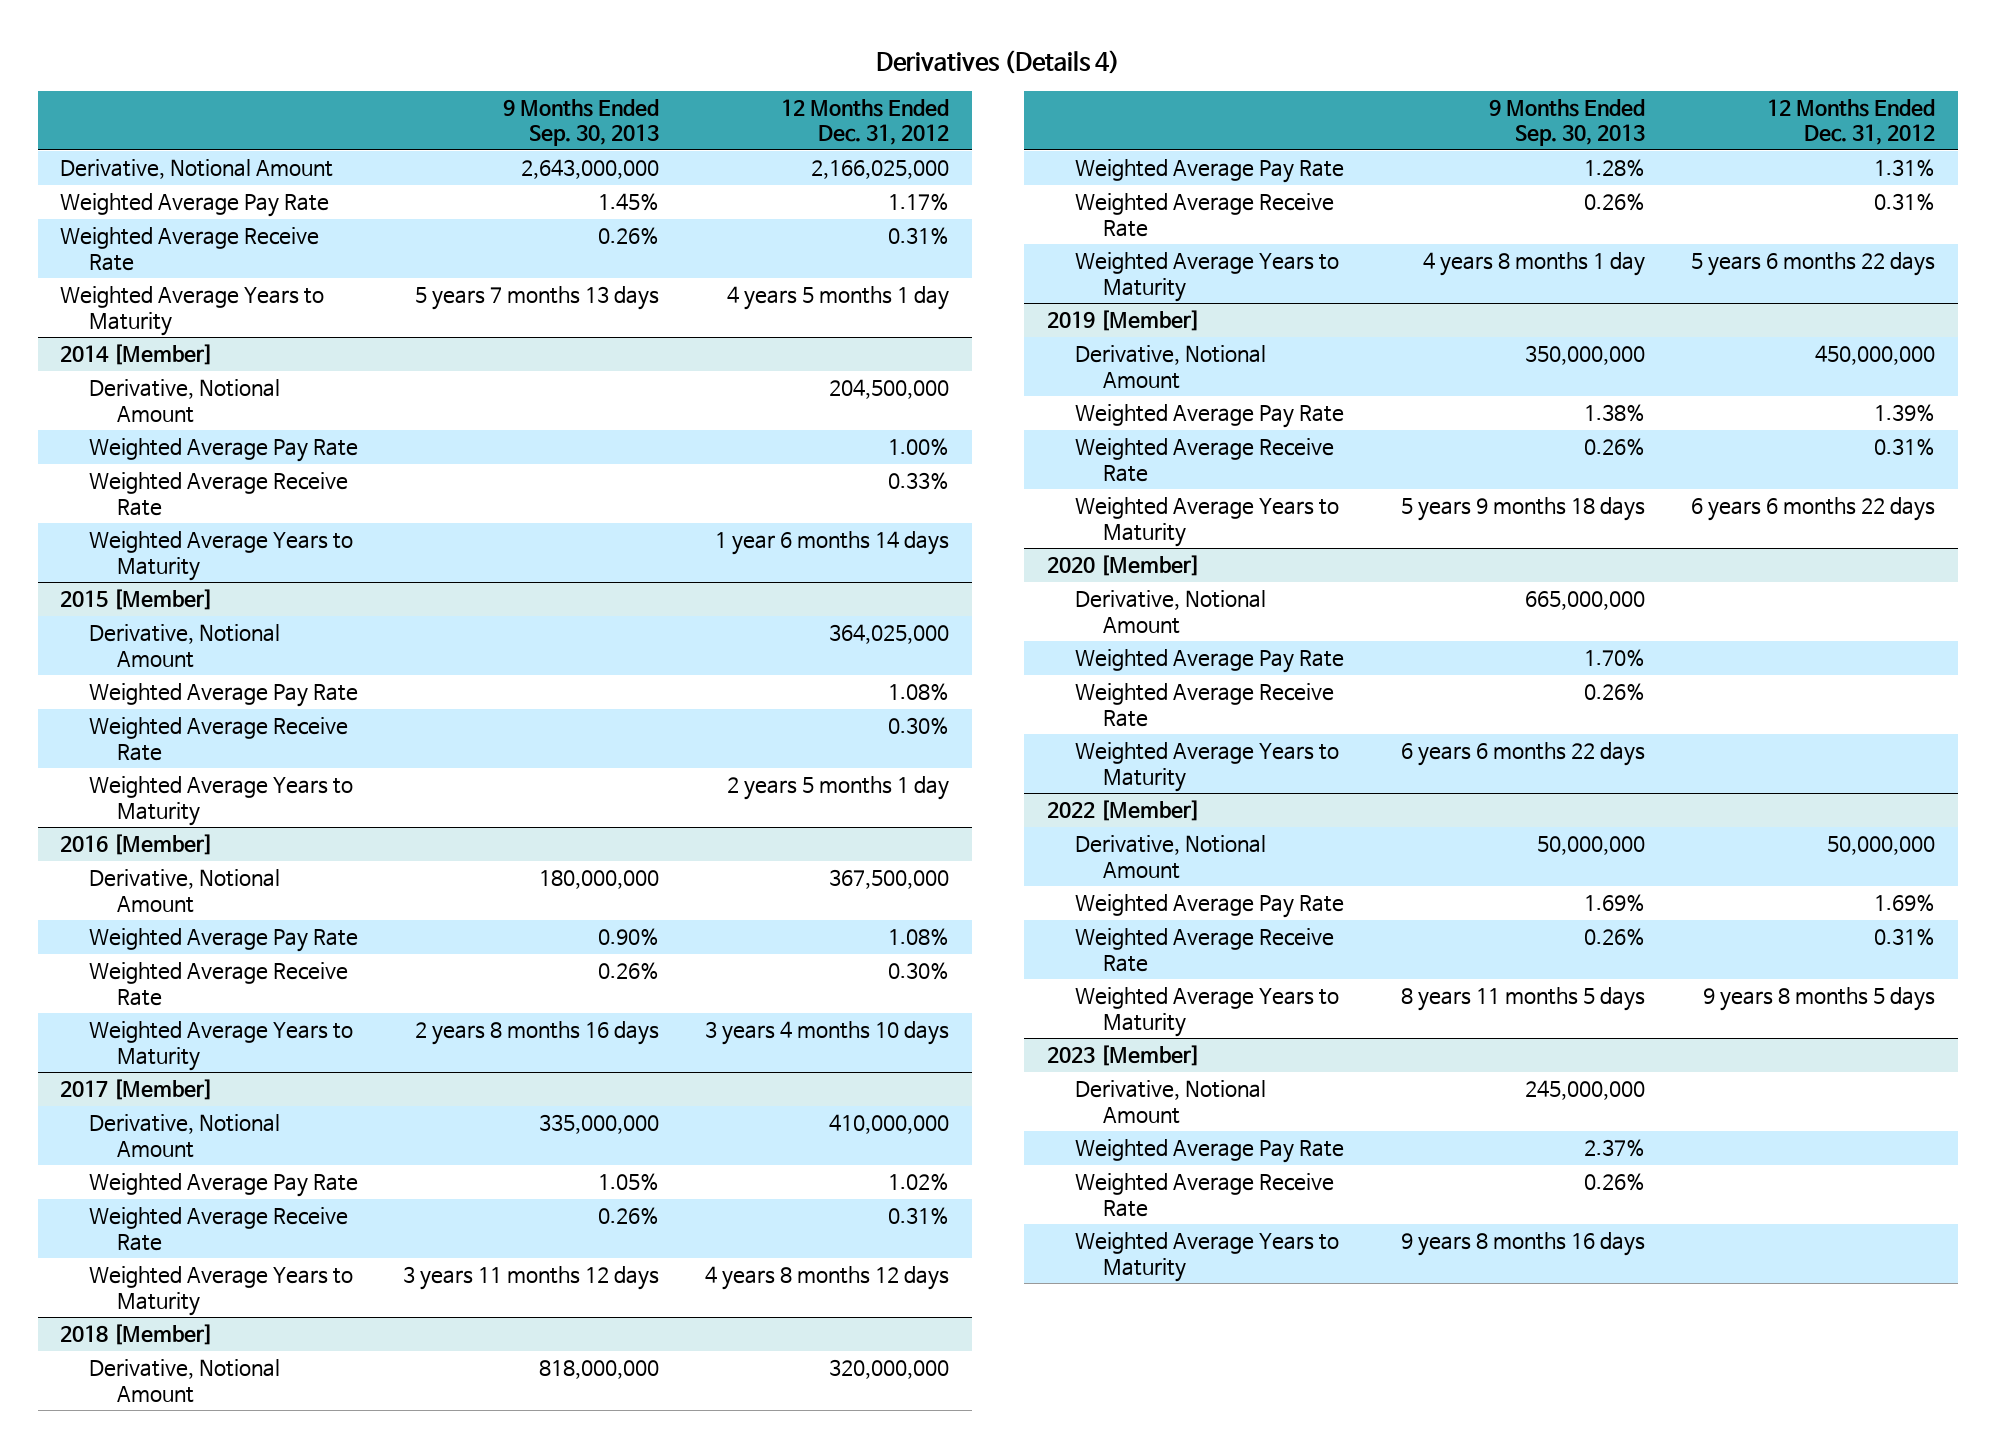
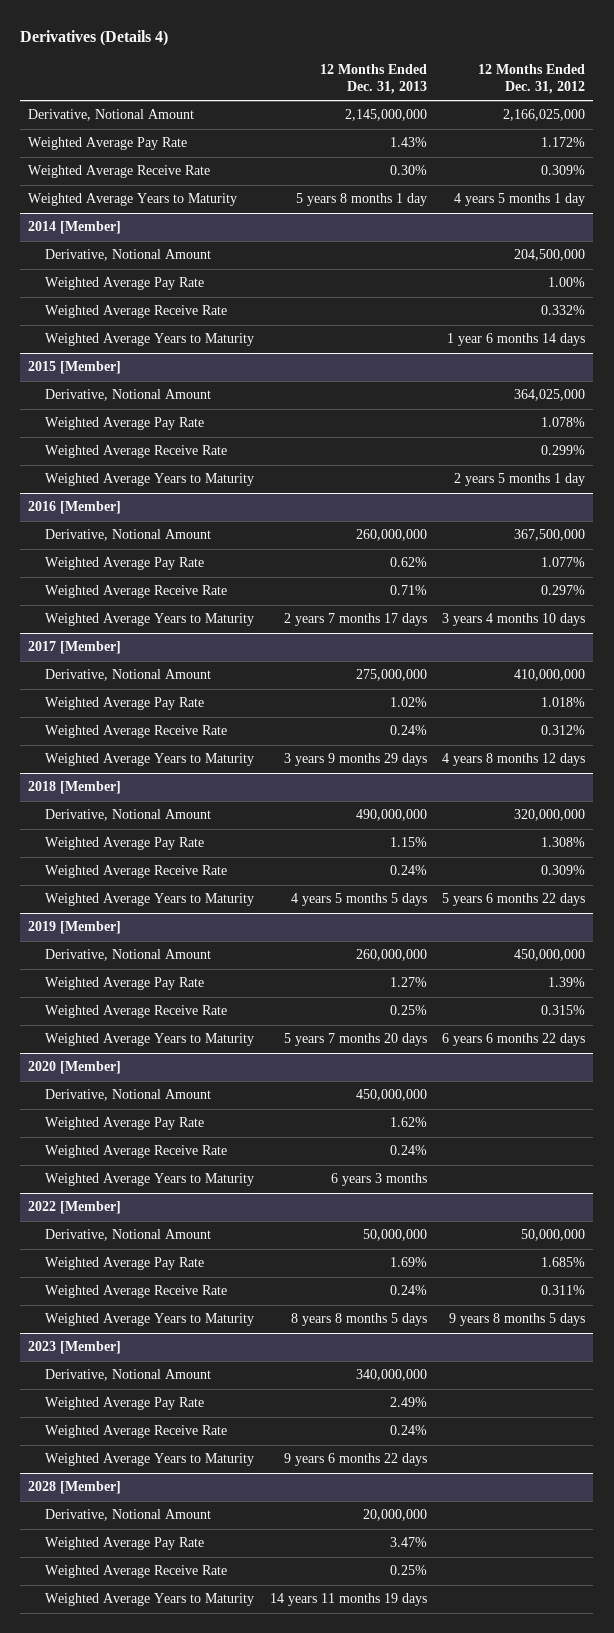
[503,98,660,147] 9 Months Ended Sep. 30, 2013 -> none
none -> [319,64,427,94] 12 Months Ended Dec. 31, 2013
[888,193,950,212] 1.17% -> [541,137,586,148] 1.172%
[888,227,950,246] 0.31% -> [541,165,586,176] 0.309%
[888,472,950,491] 0.33% -> [541,305,586,316] 0.332%
[888,683,950,702] 1.08% -> [541,417,586,428] 1.078%
[888,717,950,736] 0.30% -> [541,445,586,456] 0.299%
[888,928,950,947] 1.08% -> [541,557,586,568] 1.077%
[888,962,950,981] 0.30% -> [541,585,586,596] 0.297%
[888,1173,950,1192] 1.02% -> [541,697,586,708] 1.018%
[888,1207,950,1226] 0.31% -> [541,725,586,736] 0.312%
[1874,159,1936,178] 1.31% -> [541,837,586,848] 1.308%
[1874,193,1936,212] 0.31% -> [541,865,586,876] 0.309%
[1874,438,1936,457] 0.31% -> [541,1005,586,1016] 0.315%
[1874,894,1936,913] 1.69% -> [541,1257,586,1268] 1.685%
[1874,928,1936,947] 0.31% -> [541,1285,586,1296] 0.311%
none -> [28,1481,122,1495] 2028 [Member]
none -> [45,1509,212,1522] Derivative, Notional Amount
none -> [45,1537,205,1551] Weighted Average Pay Rate
none -> [45,1565,228,1579] Weighted Average Receive Rate
none -> [45,1593,255,1607] Weighted Average Years to Maturity

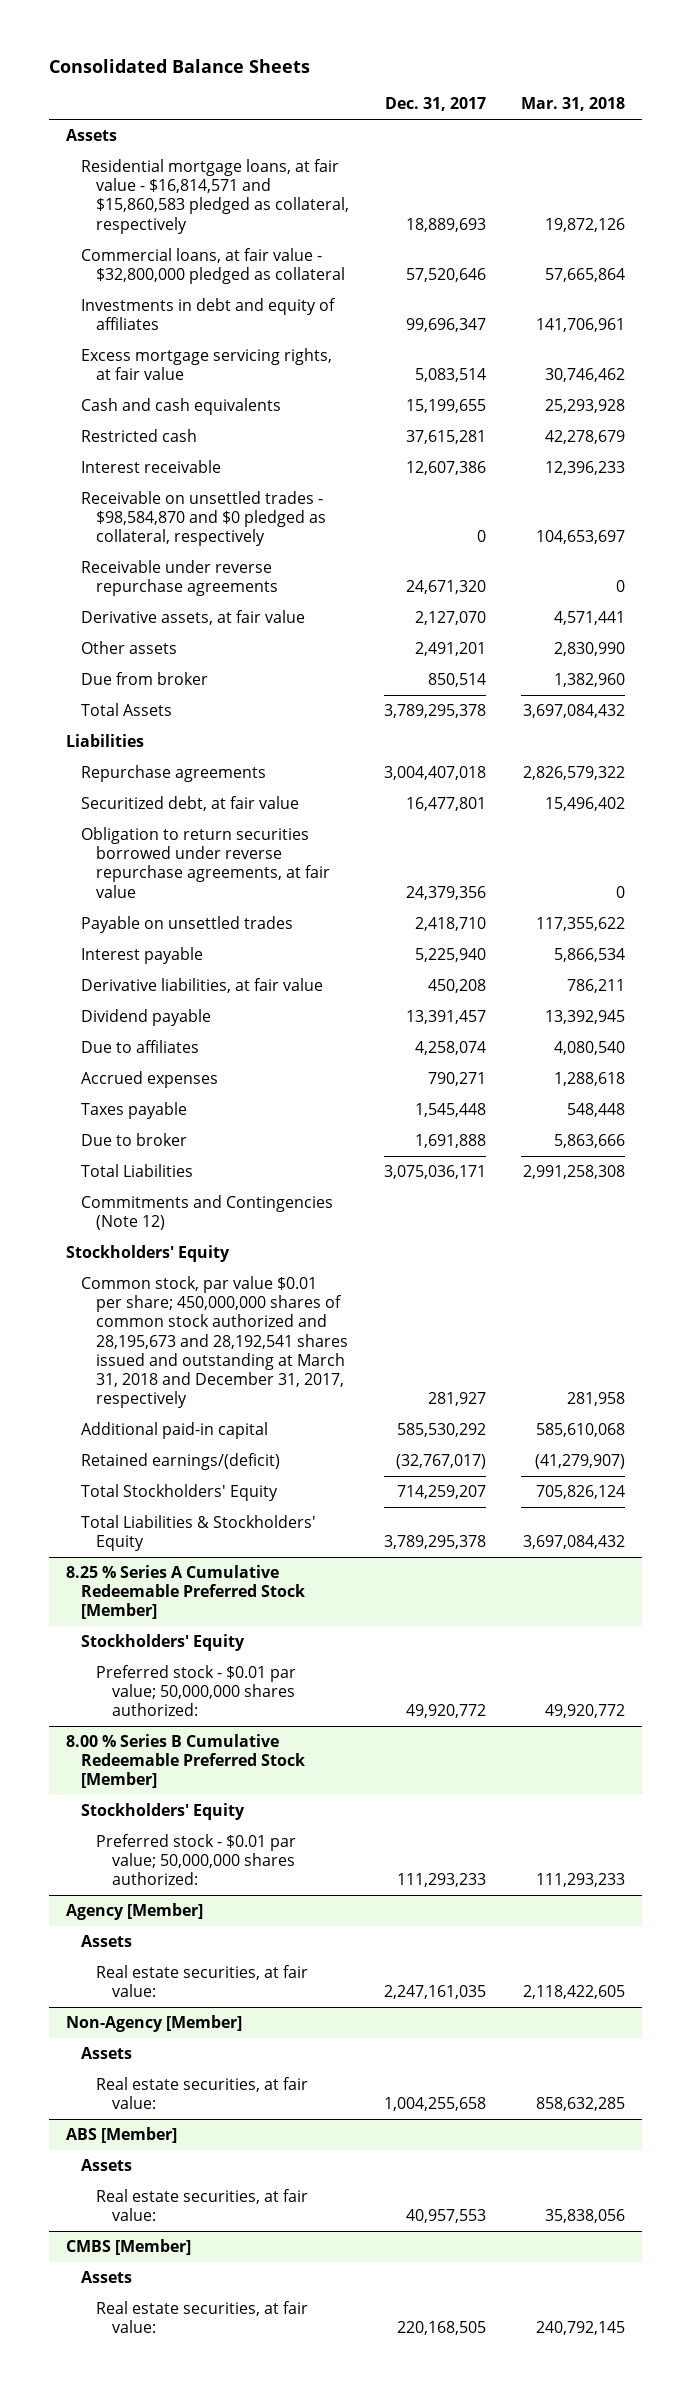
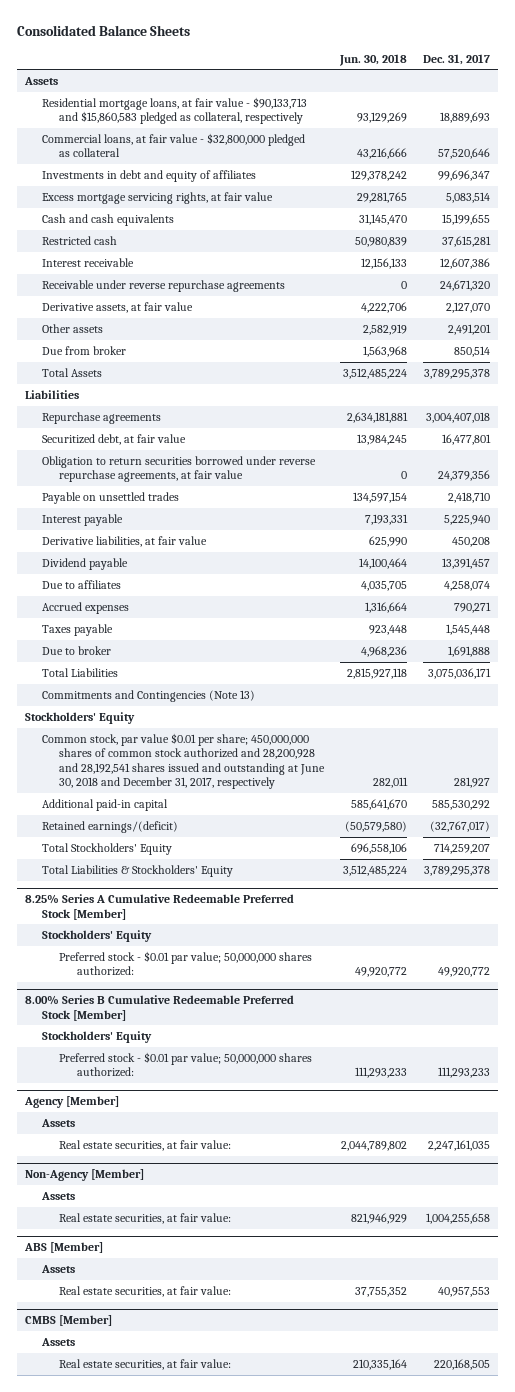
[520,96,625,111] Mar. 31, 2018 -> none
none -> [339,53,408,66] Jun. 30, 2018
[81,158,350,234] Residential mortgage loans, at fair value - $16,814,571 and $15,860,583 pledged as collateral, respectively -> [42,96,308,125] Residential mortgage loans, at fair value - $90,133,713 and $15,860,583 pledged as collateral, respectively
[81,490,327,547] Receivable on unsettled trades - $98,584,870 and $0 pledged as collateral, respectively -> none
[81,1194,334,1231] Commitments and Contingencies (Note 12) -> [42,689,256,702] Commitments and Contingencies (Note 13)
[81,1275,349,1409] Common stock, par value $0.01 per share; 450,000,000 shares of common stock authorized and 28,195,673 and 28,192,541 shares issued and outstanding at March 31, 2018 and December 31, 2017, respectively -> [42,732,326,790] Common stock, par value $0.01 per share; 450,000,000 shares of common stock authorized and 28,200,928 and 28,192,541 shares issued and outstanding at June 30, 2018 and December 31, 2017, respectively
[66,1564,306,1620] 8.25 % Series A Cumulative Redeemable Preferred Stock [Member] -> [25,894,295,920] 8.25% Series A Cumulative Redeemable Preferred Stock [Member]
[66,1733,306,1789] 8.00 % Series B Cumulative Redeemable Preferred Stock [Member] -> [25,995,295,1021] 8.00% Series B Cumulative Redeemable Preferred Stock [Member]

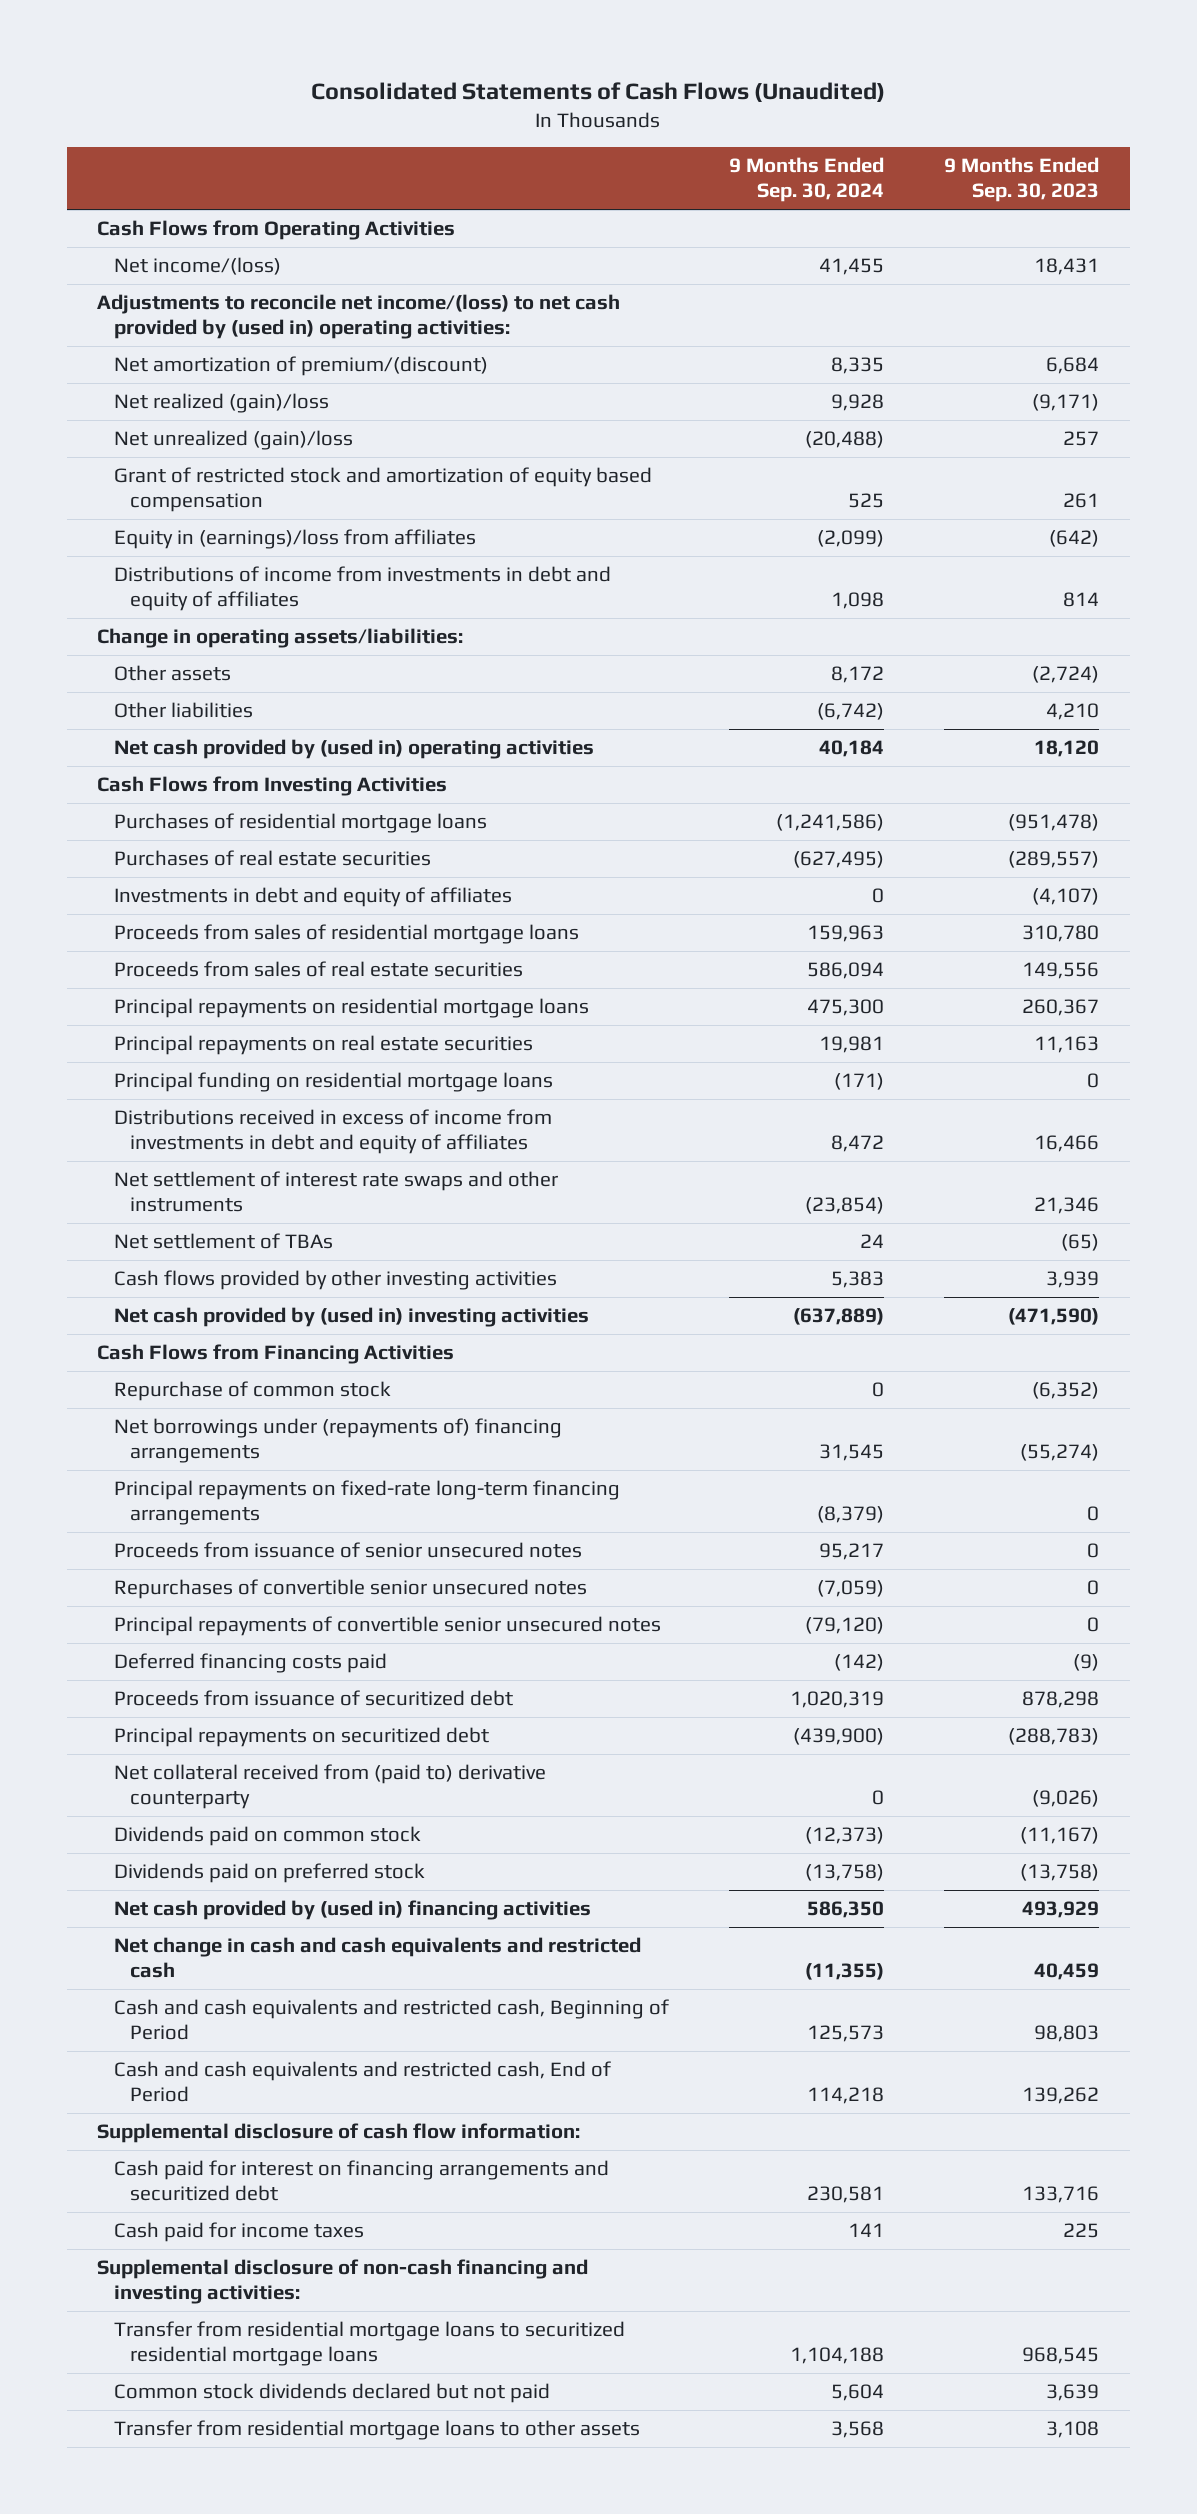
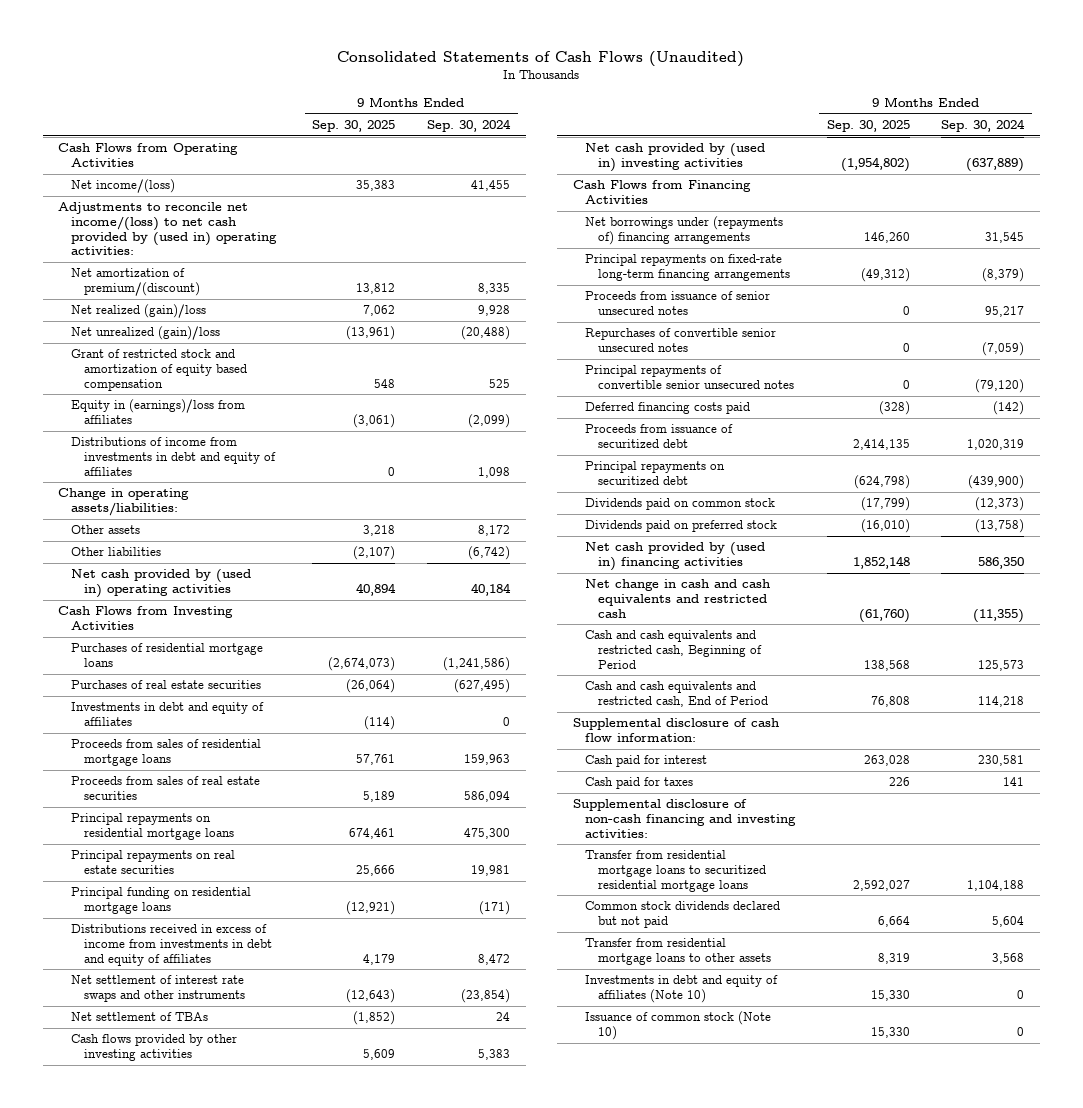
[944,157,1100,203] 9 Months Ended Sep. 30, 2023 -> none
none -> [312,120,396,133] Sep. 30, 2025
[113,1381,391,1402] Repurchase of common stock -> none
[113,1764,546,1809] Net collateral received from (paid to) derivative counterparty -> none
[113,2160,609,2201] Cash paid for interest on financing arrangements and securitized debt -> [585,755,708,768] Cash paid for interest
[113,2222,364,2243] Cash paid for income taxes -> [585,777,694,790] Cash paid for taxes
none -> [585,975,779,1004] Investments in debt and equity of affiliates (Note 10)
none -> [585,1011,772,1041] Issuance of common stock (Note 10)

